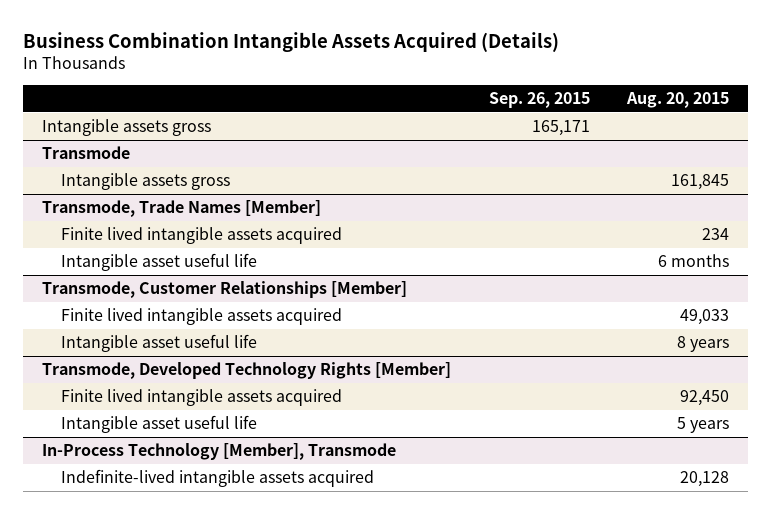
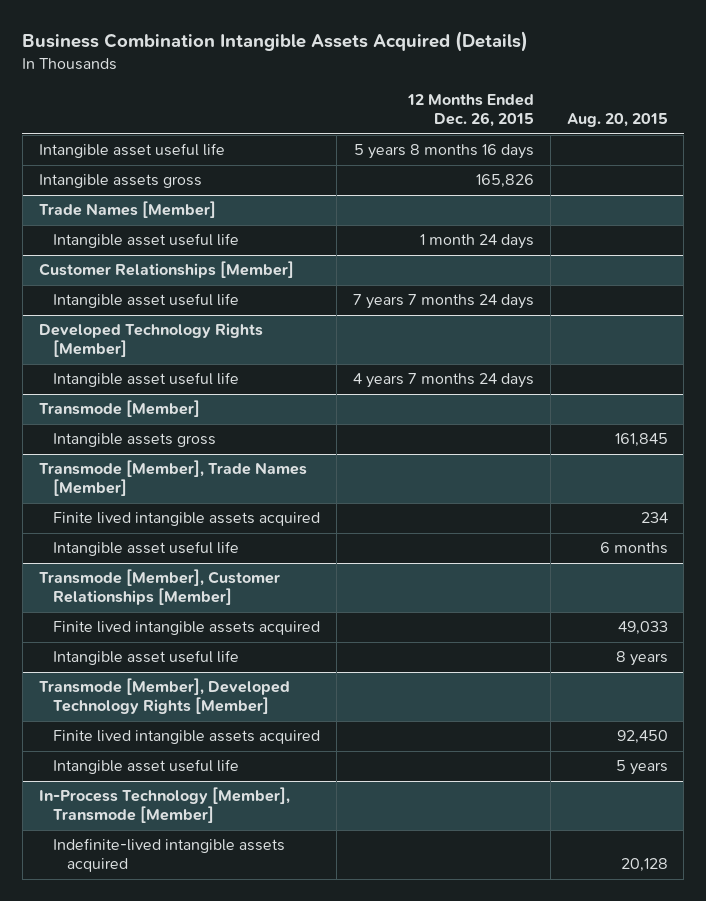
[488,92,590,109] Sep. 26, 2015 -> none
none -> [406,94,534,128] 12 Months Ended Dec. 26, 2015
none -> [38,143,225,159] Intangible asset useful life
none -> [38,201,216,219] Trade Names [Member]
none -> [52,233,239,249] Intangible asset useful life
none -> [38,261,294,279] Customer Relationships [Member]
none -> [52,293,239,309] Intangible asset useful life
none -> [38,323,263,358] Developed Technology Rights [Member]
none -> [52,372,239,388] Intangible asset useful life
[42,146,131,160] Transmode -> [38,400,200,418] Transmode [Member]
[42,200,322,218] Transmode, Trade Names [Member] -> [38,460,307,497] Transmode [Member], Trade Names [Member]
[42,281,408,299] Transmode, Customer Relationships [Member] -> [38,569,280,606] Transmode [Member], Customer Relationships [Member]
[42,362,452,380] Transmode, Developed Technology Rights [Member] -> [38,678,290,715] Transmode [Member], Developed Technology Rights [Member]
[42,443,397,461] In-Process Technology [Member], Transmode -> [38,787,290,824] In-Process Technology [Member], Transmode [Member]

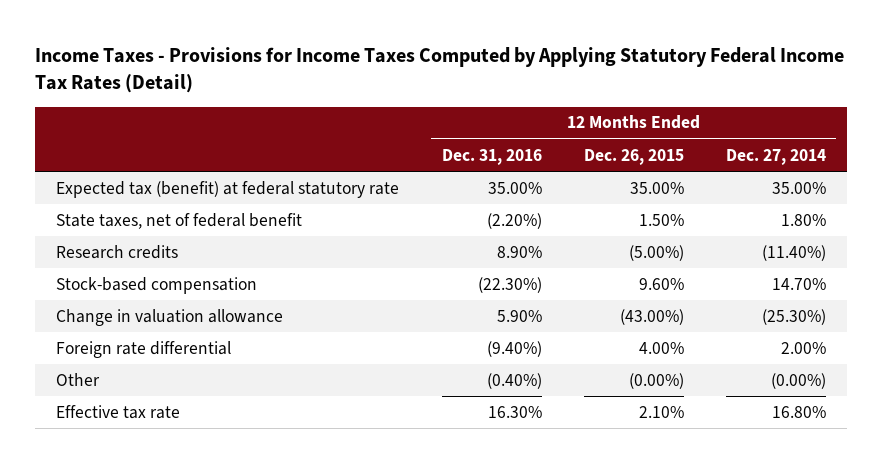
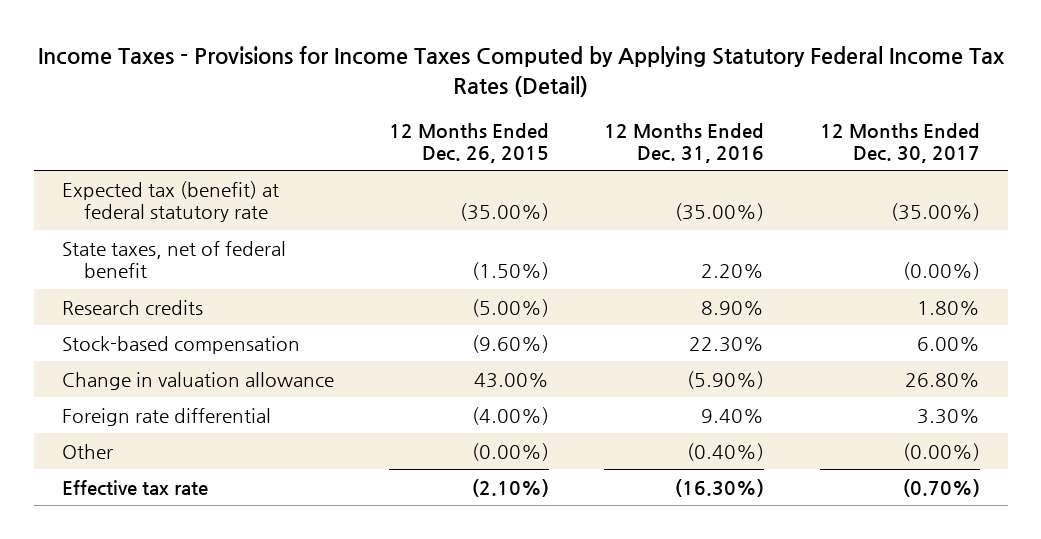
[725,148,826,165] Dec. 27, 2014 -> none
none -> [819,122,980,163] 12 Months Ended Dec. 30, 2017
[487,181,542,194] 35.00% -> [675,203,765,222] (35.00%)
[629,181,684,194] 35.00% -> [460,203,550,222] (35.00%)
[486,212,542,229] (2.20%) -> [701,264,765,279] 2.20%
[638,213,684,226] 1.50% -> [472,262,550,281] (1.50%)
[477,276,542,293] (22.30%) -> [689,336,765,352] 22.30%
[638,277,684,290] 9.60% -> [472,334,550,353] (9.60%)
[496,309,542,322] 5.90% -> [687,370,765,389] (5.90%)
[619,308,684,325] (43.00%) -> [474,372,550,388] 43.00%
[486,340,542,357] (9.40%) -> [701,408,765,423] 9.40%
[638,341,684,354] 4.00% -> [472,406,550,425] (4.00%)
[487,405,542,418] 16.30% -> [675,478,765,497] (16.30%)
[638,405,684,418] 2.10% -> [472,478,550,497] (2.10%)

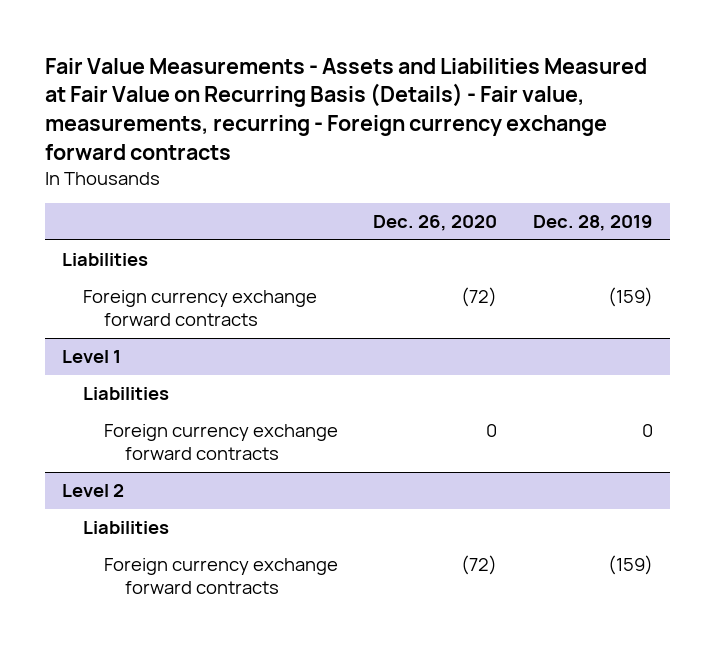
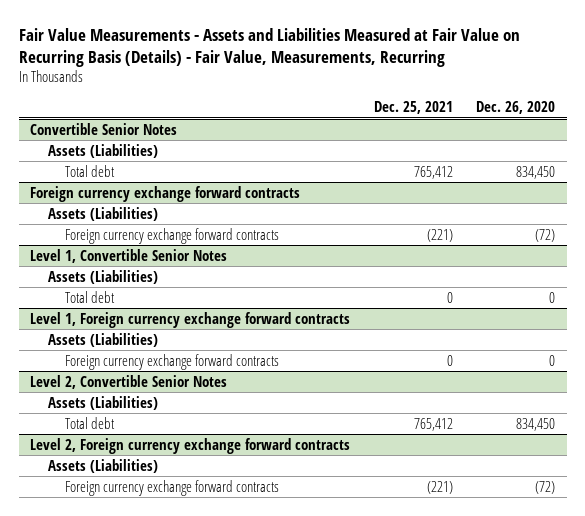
[44,57,647,160] Fair Value Measurements - Assets and Liabilities Measured at Fair Value on Recurring Basis (Details) - Fair value, measurements, recurring - Foreign currency exchange forward contracts -> [18,28,520,68] Fair Value Measurements - Assets and Liabilities Measured at Fair Value on Recurring Basis (Details) - Fair Value, Measurements, Recurring
[532,215,653,232] Dec. 28, 2019 -> none
none -> [373,101,453,115] Dec. 25, 2021
none -> [30,122,178,135] Convertible Senior Notes
[62,253,149,267] Liabilities -> [47,143,158,158] Assets (Liabilities)
none -> [65,164,116,177] Total debt
none -> [30,185,301,202] Foreign currency exchange forward contracts
none -> [47,206,158,221] Assets (Liabilities)
[62,350,122,364] Level 1 -> none
none -> [30,248,228,263] Level 1, Convertible Senior Notes
[83,387,170,401] Liabilities -> [47,269,158,284] Assets (Liabilities)
none -> [65,290,116,303] Total debt
none -> [30,311,351,328] Level 1, Foreign currency exchange forward contracts
none -> [47,332,158,347] Assets (Liabilities)
[62,484,125,498] Level 2 -> none
none -> [30,374,228,389] Level 2, Convertible Senior Notes
[83,521,170,535] Liabilities -> [47,395,158,410] Assets (Liabilities)
none -> [65,416,116,429] Total debt
none -> [30,437,351,454] Level 2, Foreign currency exchange forward contracts
none -> [47,458,158,473] Assets (Liabilities)

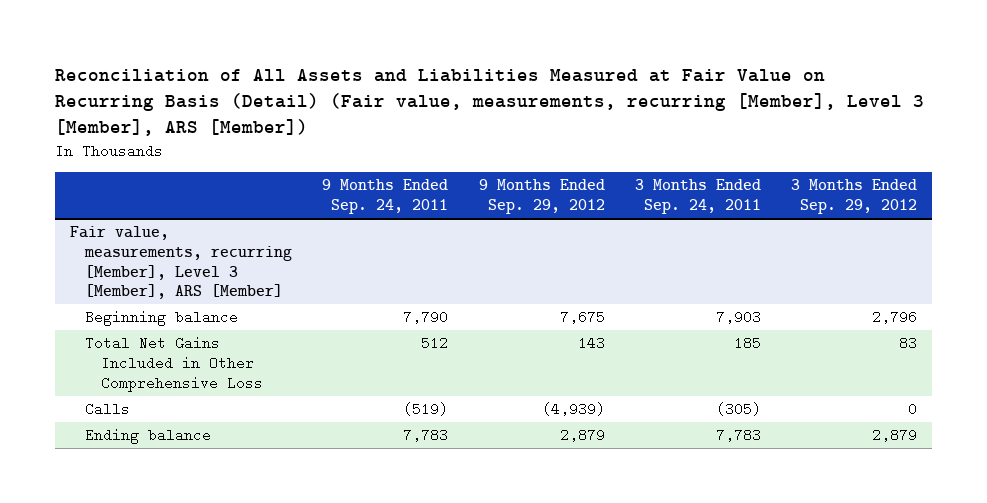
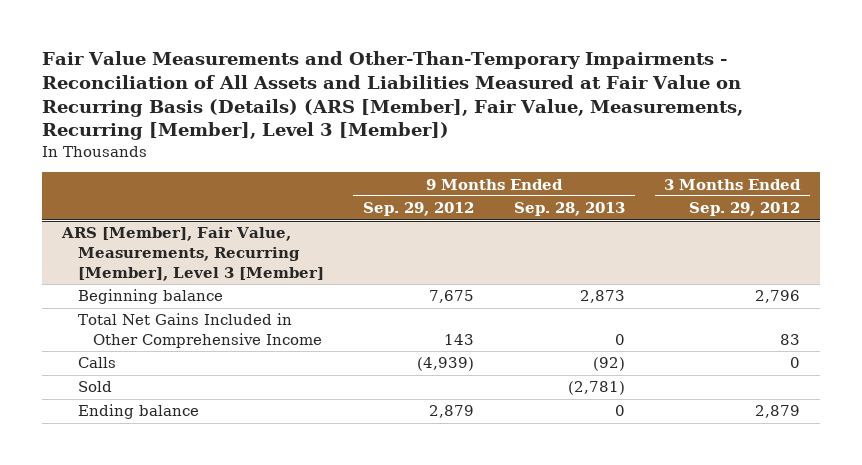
[54,68,924,136] Reconciliation of All Assets and Liabilities Measured at Fair Value on Recurring Basis (Detail) (Fair value, measurements, recurring [Member], Level 3 [Member], ARS [Member]) -> [41,51,743,141] Fair Value Measurements and Other-Than-Temporary Impairments - Reconciliation of All Assets and Liabilities Measured at Fair Value on Recurring Basis (Details) (ARS [Member], Fair Value, Measurements, Recurring [Member], Level 3 [Member])
[322,179,449,215] 9 Months Ended Sep. 24, 2011 -> none
[634,179,761,215] 3 Months Ended Sep. 24, 2011 -> none
none -> [513,202,625,217] Sep. 28, 2013
[69,226,293,300] Fair value, measurements, recurring [Member], Level 3 [Member], ARS [Member] -> [60,227,324,281] ARS [Member], Fair Value, Measurements, Recurring [Member], Level 3 [Member]
[85,336,263,392] Total Net Gains Included in Other Comprehensive Loss -> [77,313,323,349] Total Net Gains Included in Other Comprehensive Income
none -> [77,381,112,393] Sold

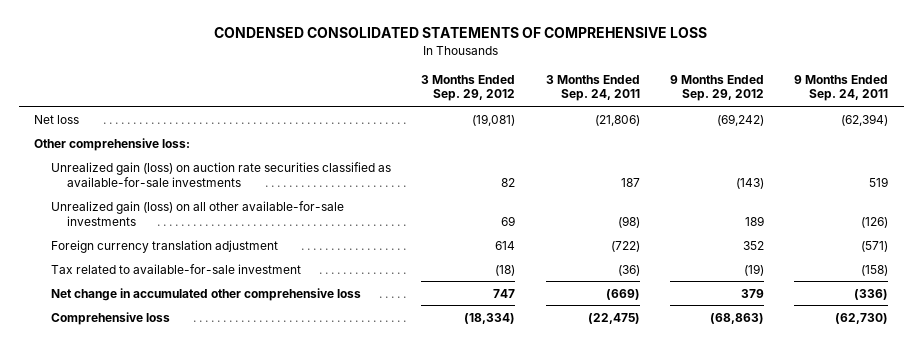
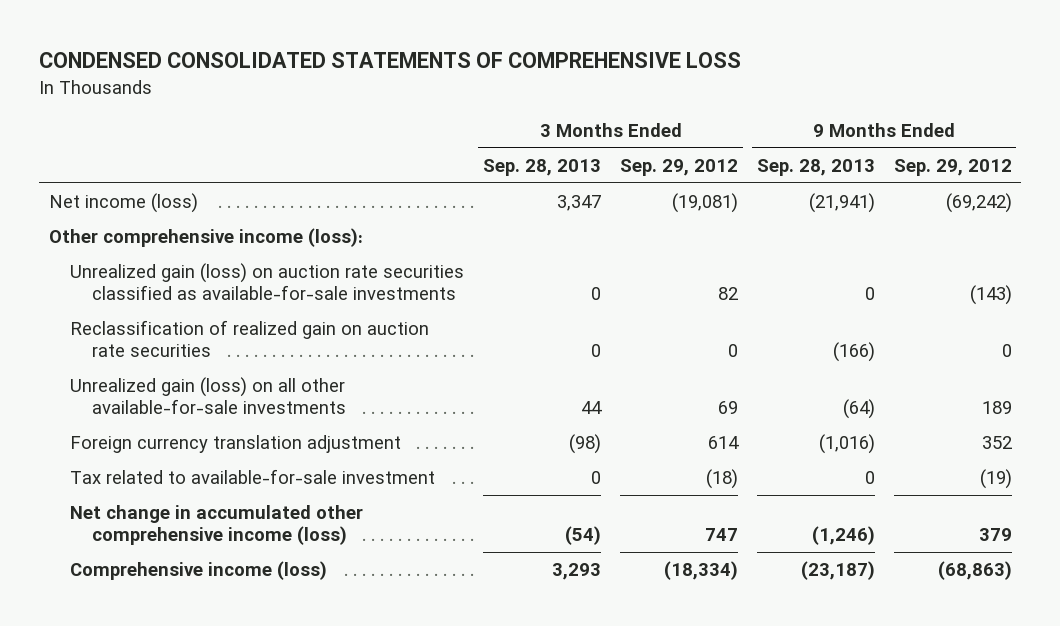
[545,74,640,102] 3 Months Ended Sep. 24, 2011 -> none
[794,74,889,102] 9 Months Ended Sep. 24, 2011 -> none
none -> [483,158,602,176] Sep. 28, 2013
none -> [756,158,875,176] Sep. 28, 2013
[34,114,80,124] Net loss -> [48,193,198,214] Net income (loss)
[34,137,191,151] Other comprehensive loss: -> [48,228,363,248] Other comprehensive income (loss):
none -> [70,320,430,358] Reclassification of realized gain on auction rate securities
[50,287,361,301] Net change in accumulated other comprehensive loss -> [70,505,364,546] Net change in accumulated other comprehensive income (loss)
[50,311,170,325] Comprehensive loss -> [70,561,328,581] Comprehensive income (loss)

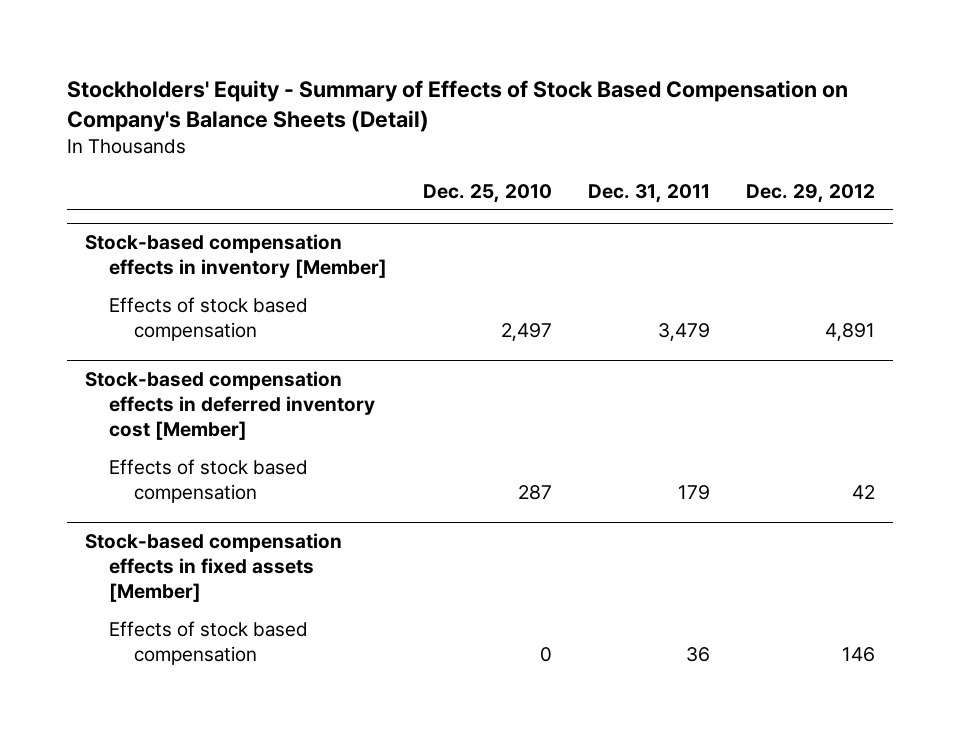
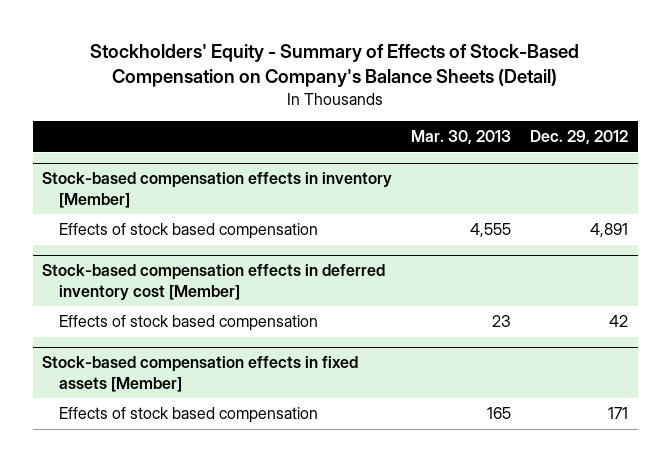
[66,79,848,132] Stockholders' Equity - Summary of Effects of Stock Based Compensation on Company's Balance Sheets (Detail) -> [90,43,580,87] Stockholders' Equity - Summary of Effects of Stock-Based Compensation on Company's Balance Sheets (Detail)
[423,183,553,203] Dec. 25, 2010 -> none
[587,183,710,203] Dec. 31, 2011 -> none
none -> [411,130,512,146] Mar. 30, 2013
[841,646,875,662] 146 -> [608,407,629,420] 171

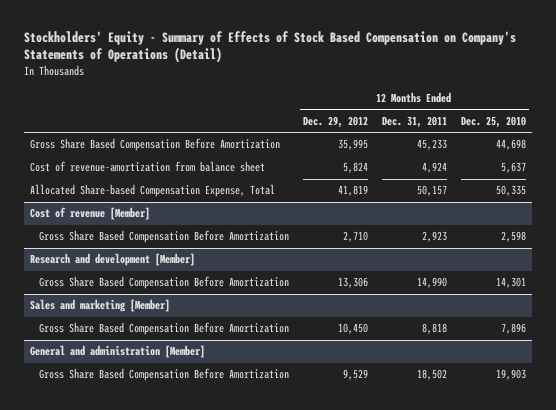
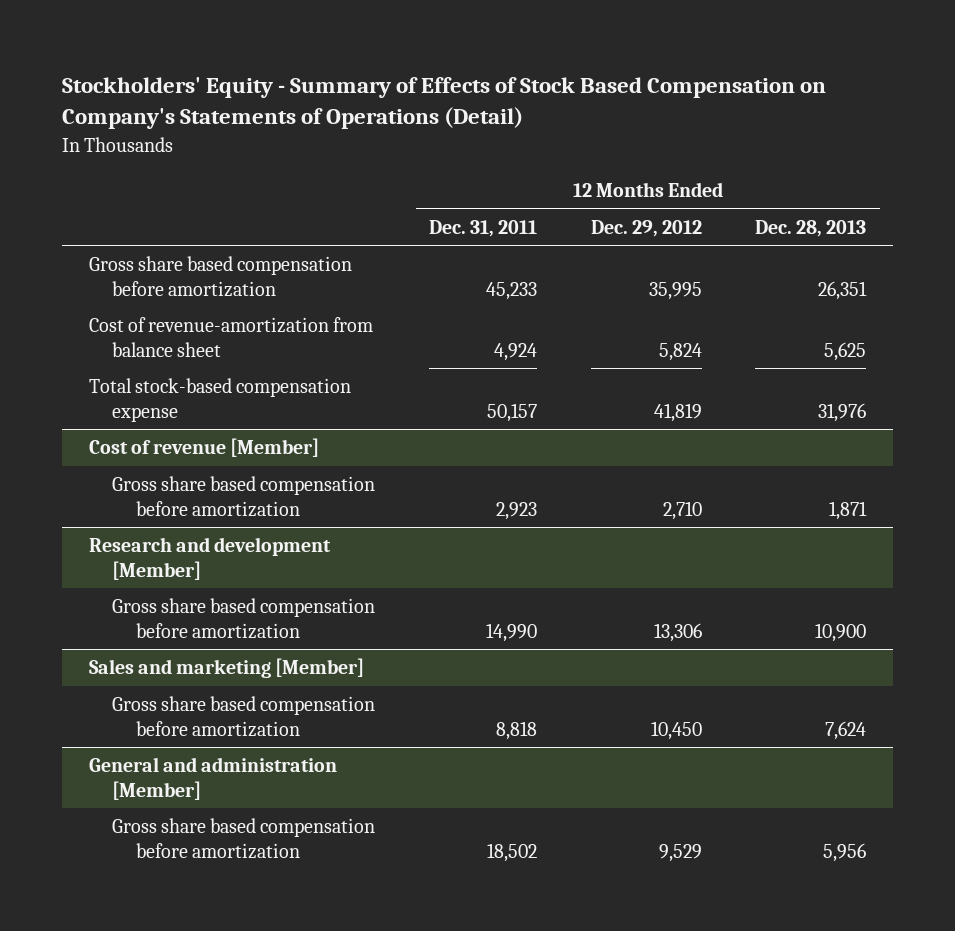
[460,115,526,128] Dec. 25, 2010 -> none
none -> [755,219,867,237] Dec. 28, 2013
[30,138,281,152] Gross Share Based Compensation Before Amortization -> [88,256,352,298] Gross share based compensation before amortization
[30,184,276,198] Allocated Share-based Compensation Expense, Total -> [88,378,351,423] Total stock-based compensation expense
[39,230,290,244] Gross Share Based Compensation Before Amortization -> [112,476,376,518] Gross share based compensation before amortization
[39,276,290,290] Gross Share Based Compensation Before Amortization -> [112,598,376,640] Gross share based compensation before amortization
[39,322,290,336] Gross Share Based Compensation Before Amortization -> [112,696,376,738] Gross share based compensation before amortization
[39,368,290,382] Gross Share Based Compensation Before Amortization -> [112,818,376,860] Gross share based compensation before amortization

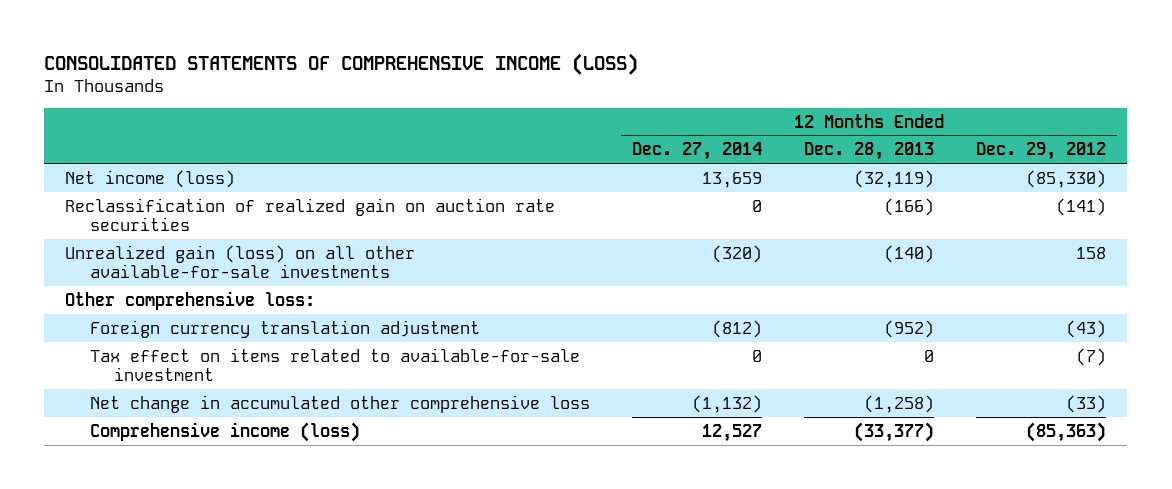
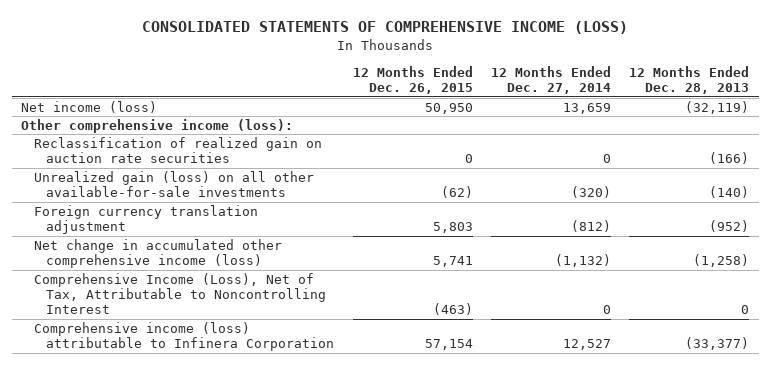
[976,142,1107,161] Dec. 29, 2012 -> none
none -> [352,66,473,95] 12 Months Ended Dec. 26, 2015
none -> [21,119,294,134] Other comprehensive income (loss):
[65,290,316,310] Other comprehensive loss: -> none
[89,347,580,381] Tax effect on items related to available-for-sale investment -> none
[89,394,590,413] Net change in accumulated other comprehensive loss -> [33,239,282,269] Net change in accumulated other comprehensive income (loss)
none -> [33,273,327,315] Comprehensive Income (Loss), Net of Tax, Attributable to Noncontrolling Interest
[89,421,360,442] Comprehensive income (loss) -> [33,322,335,352] Comprehensive income (loss) attributable to Infinera Corporation

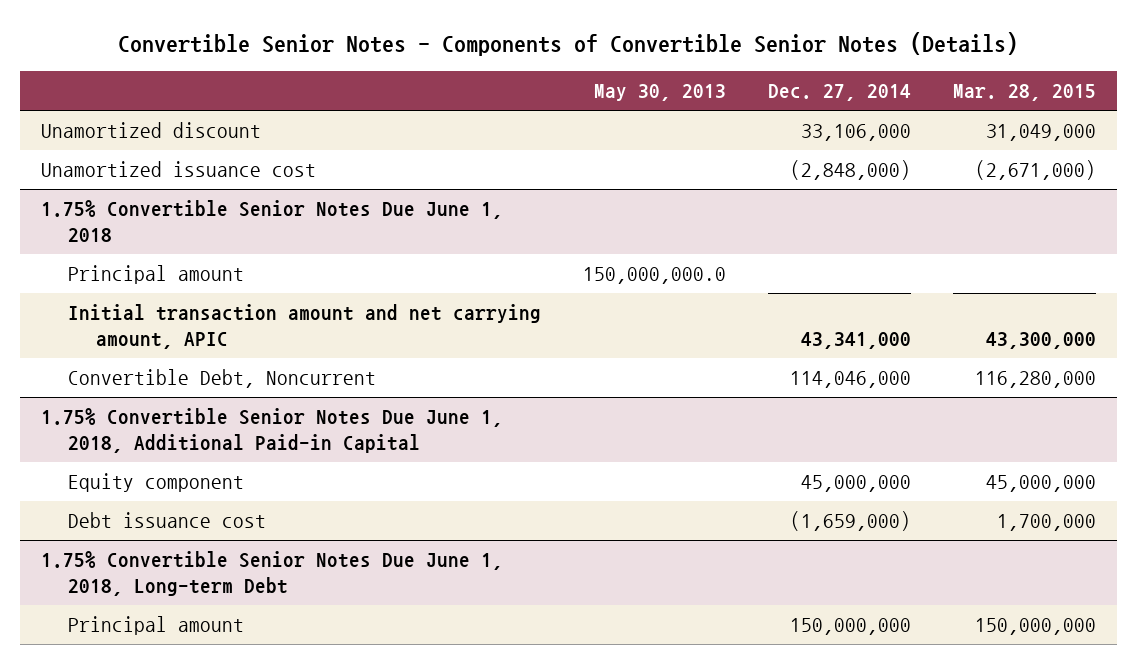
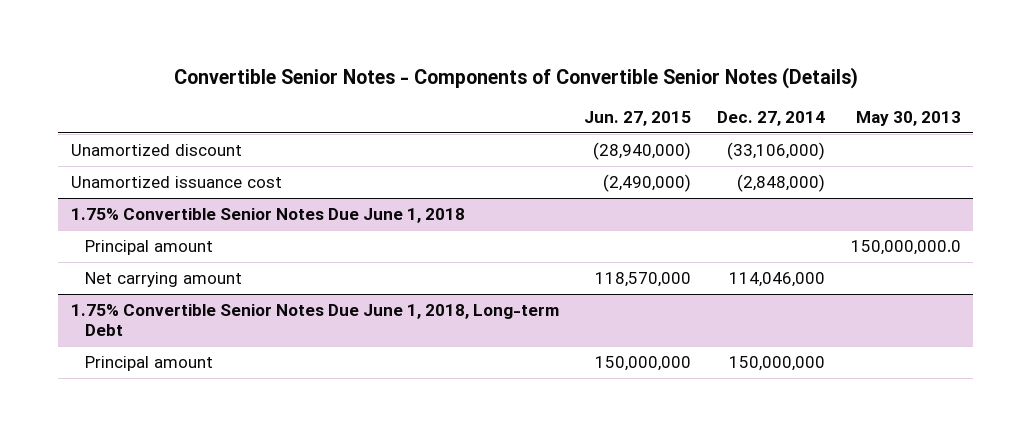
[953,84,1097,102] Mar. 28, 2015 -> none
none -> [584,111,692,127] Jun. 27, 2015
[801,123,912,141] 33,106,000 -> [727,141,826,160] (33,106,000)
[68,303,542,350] Initial transaction amount and net carrying amount, APIC -> none
[40,407,503,454] 1.75% Convertible Senior Notes Due June 1, 2018, Additional Paid-in Capital -> none
[68,472,245,492] Equity component -> none
[68,511,267,528] Debt issuance cost -> none
[68,368,377,388] Convertible Debt, Noncurrent -> [84,271,242,287] Net carrying amount

